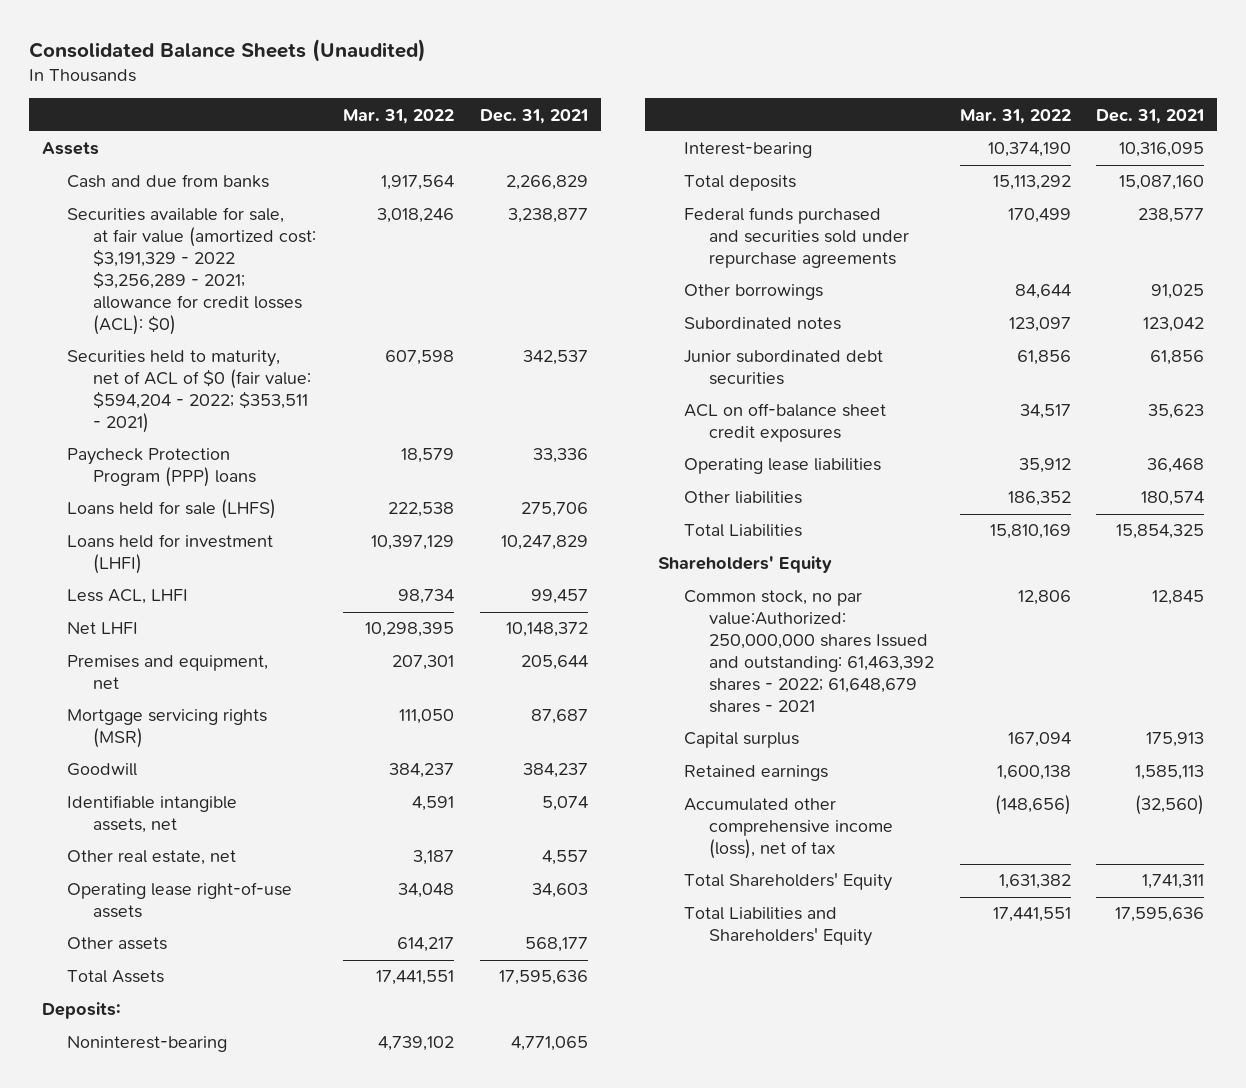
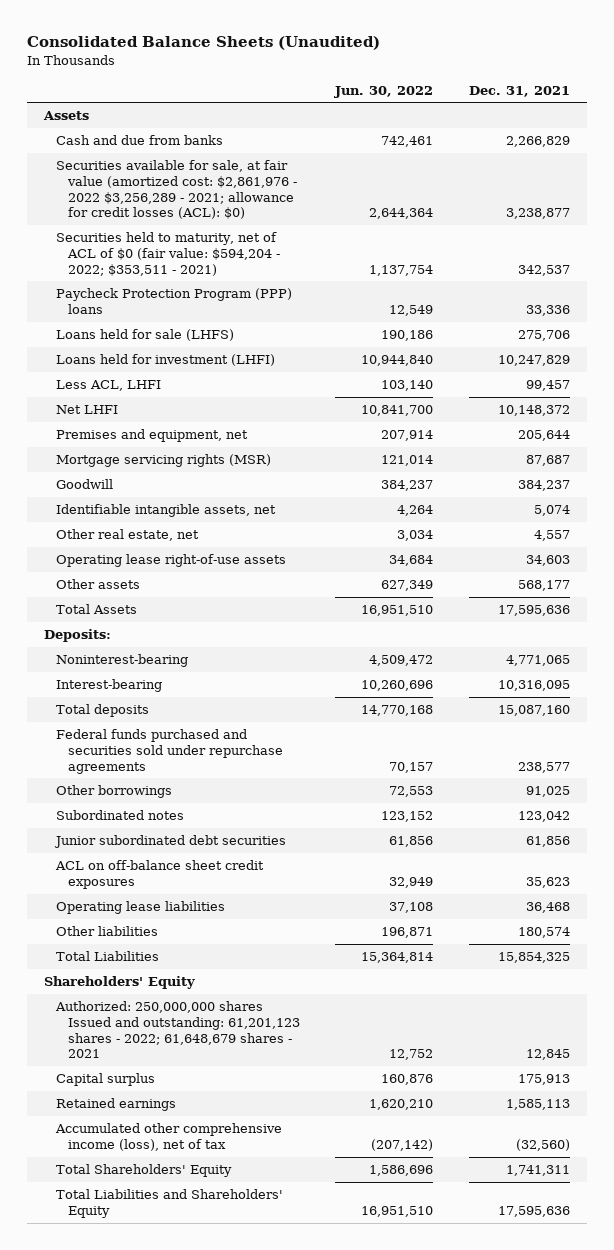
[343,108,455,124] Mar. 31, 2022 -> none
none -> [334,85,434,98] Jun. 30, 2022
[67,207,316,335] Securities available for sale, at fair value (amortized cost: $3,191,329 - 2022 $3,256,289 - 2021; allowance for credit losses (ACL): $0) -> [56,160,297,220] Securities available for sale, at fair value (amortized cost: $2,861,976 - 2022 $3,256,289 - 2021; allowance for credit losses (ACL): $0)
[683,590,935,713] Common stock, no par value:Authorized: 250,000,000 shares Issued and outstanding: 61,463,392 shares - 2022; 61,648,679 shares - 2021 -> [55,1001,300,1059] Authorized: 250,000,000 shares Issued and outstanding: 61,201,123 shares - 2022; 61,648,679 shares - 2021

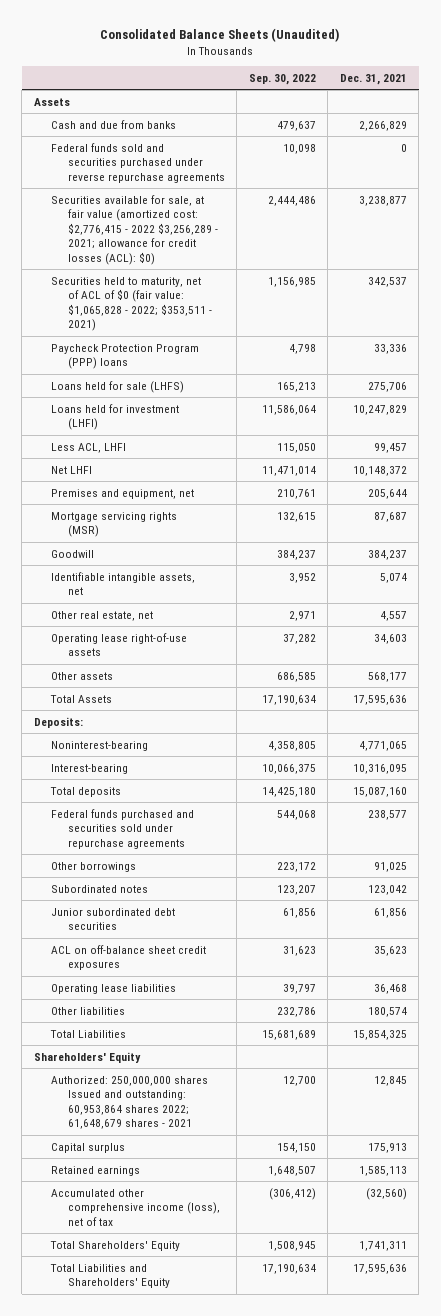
[334,85,434,98] Jun. 30, 2022 -> none
none -> [248,73,316,85] Sep. 30, 2022
none -> [50,142,226,183] Federal funds sold and securities purchased under reverse repurchase agreements
[56,160,297,220] Securities available for sale, at fair value (amortized cost: $2,861,976 - 2022 $3,256,289 - 2021; allowance for credit losses (ACL): $0) -> [50,194,219,266] Securities available for sale, at fair value (amortized cost: $2,776,415 - 2022 $3,256,289 - 2021; allowance for credit losses (ACL): $0)
[56,232,280,276] Securities held to maturity, net of ACL of $0 (fair value: $594,204 - 2022; $353,511 - 2021) -> [50,276,213,332] Securities held to maturity, net of ACL of $0 (fair value: $1,065,828 - 2022; $353,511 - 2021)
[55,1001,300,1059] Authorized: 250,000,000 shares Issued and outstanding: 61,201,123 shares - 2022; 61,648,679 shares - 2021 -> [50,1075,208,1130] Authorized: 250,000,000 shares Issued and outstanding: 60,953,864 shares 2022; 61,648,679 shares - 2021

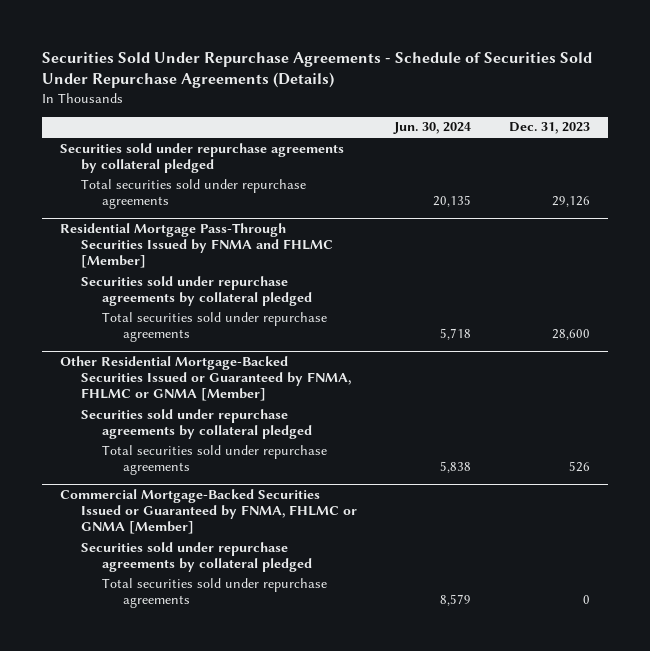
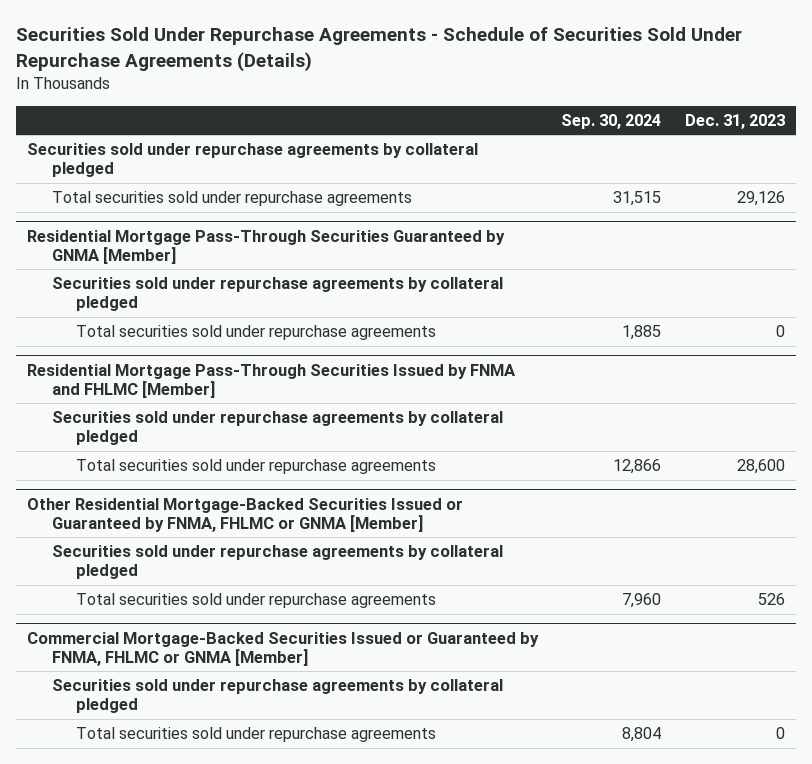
[393,122,472,135] Jun. 30, 2024 -> none
none -> [561,113,662,129] Sep. 30, 2024
none -> [27,229,506,264] Residential Mortgage Pass-Through Securities Guaranteed by GNMA [Member]
none -> [51,277,503,312] Securities sold under repurchase agreements by collateral pledged
none -> [76,325,437,341] Total securities sold under repurchase agreements

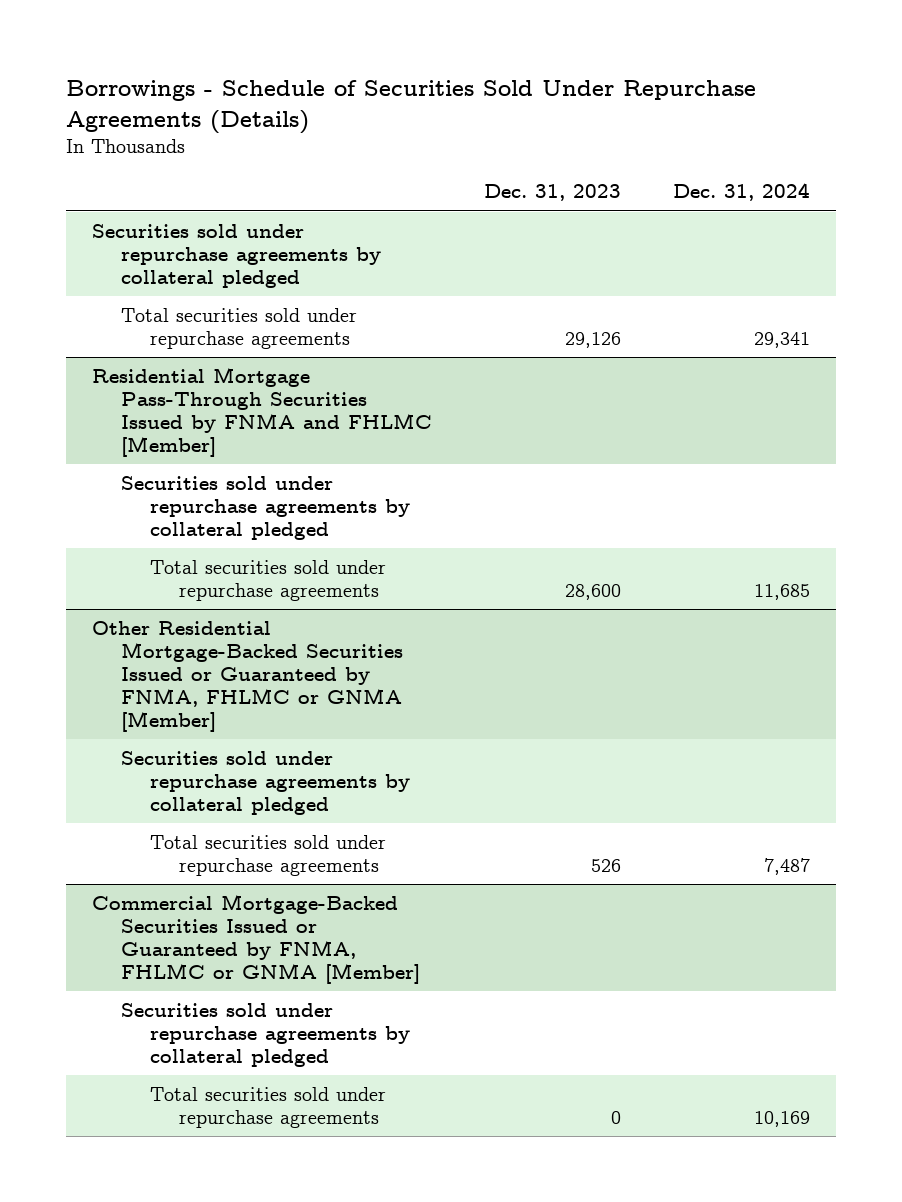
[15,27,742,73] Securities Sold Under Repurchase Agreements - Schedule of Securities Sold Under Repurchase Agreements (Details) -> [65,80,756,134] Borrowings - Schedule of Securities Sold Under Repurchase Agreements (Details)
[561,113,662,129] Sep. 30, 2024 -> none
none -> [672,183,810,202] Dec. 31, 2024
[27,229,506,264] Residential Mortgage Pass-Through Securities Guaranteed by GNMA [Member] -> none
[51,277,503,312] Securities sold under repurchase agreements by collateral pledged -> none
[76,325,437,341] Total securities sold under repurchase agreements -> none

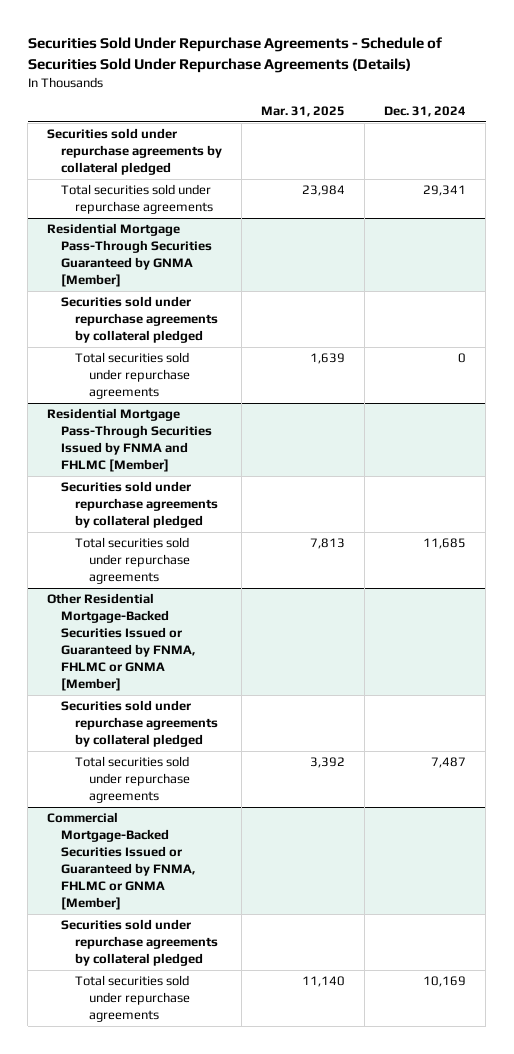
[65,80,756,134] Borrowings - Schedule of Securities Sold Under Repurchase Agreements (Details) -> [27,37,442,73] Securities Sold Under Repurchase Agreements - Schedule of Securities Sold Under Repurchase Agreements (Details)
[483,184,621,202] Dec. 31, 2023 -> none
none -> [261,106,346,118] Mar. 31, 2025
none -> [47,223,213,288] Residential Mortgage Pass-Through Securities Guaranteed by GNMA [Member]
none -> [61,296,219,344] Securities sold under repurchase agreements by collateral pledged
none -> [75,352,191,400] Total securities sold under repurchase agreements

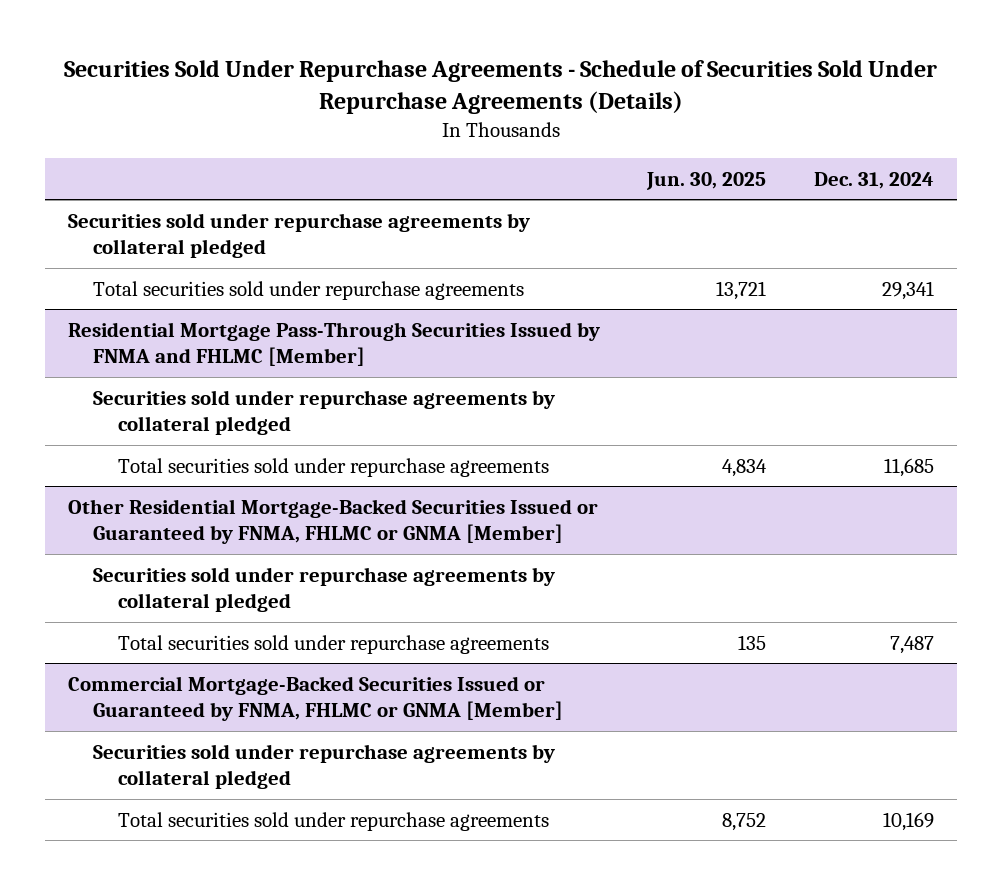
[261,106,346,118] Mar. 31, 2025 -> none
none -> [646,171,767,190] Jun. 30, 2025
[47,223,213,288] Residential Mortgage Pass-Through Securities Guaranteed by GNMA [Member] -> none
[61,296,219,344] Securities sold under repurchase agreements by collateral pledged -> none
[75,352,191,400] Total securities sold under repurchase agreements -> none

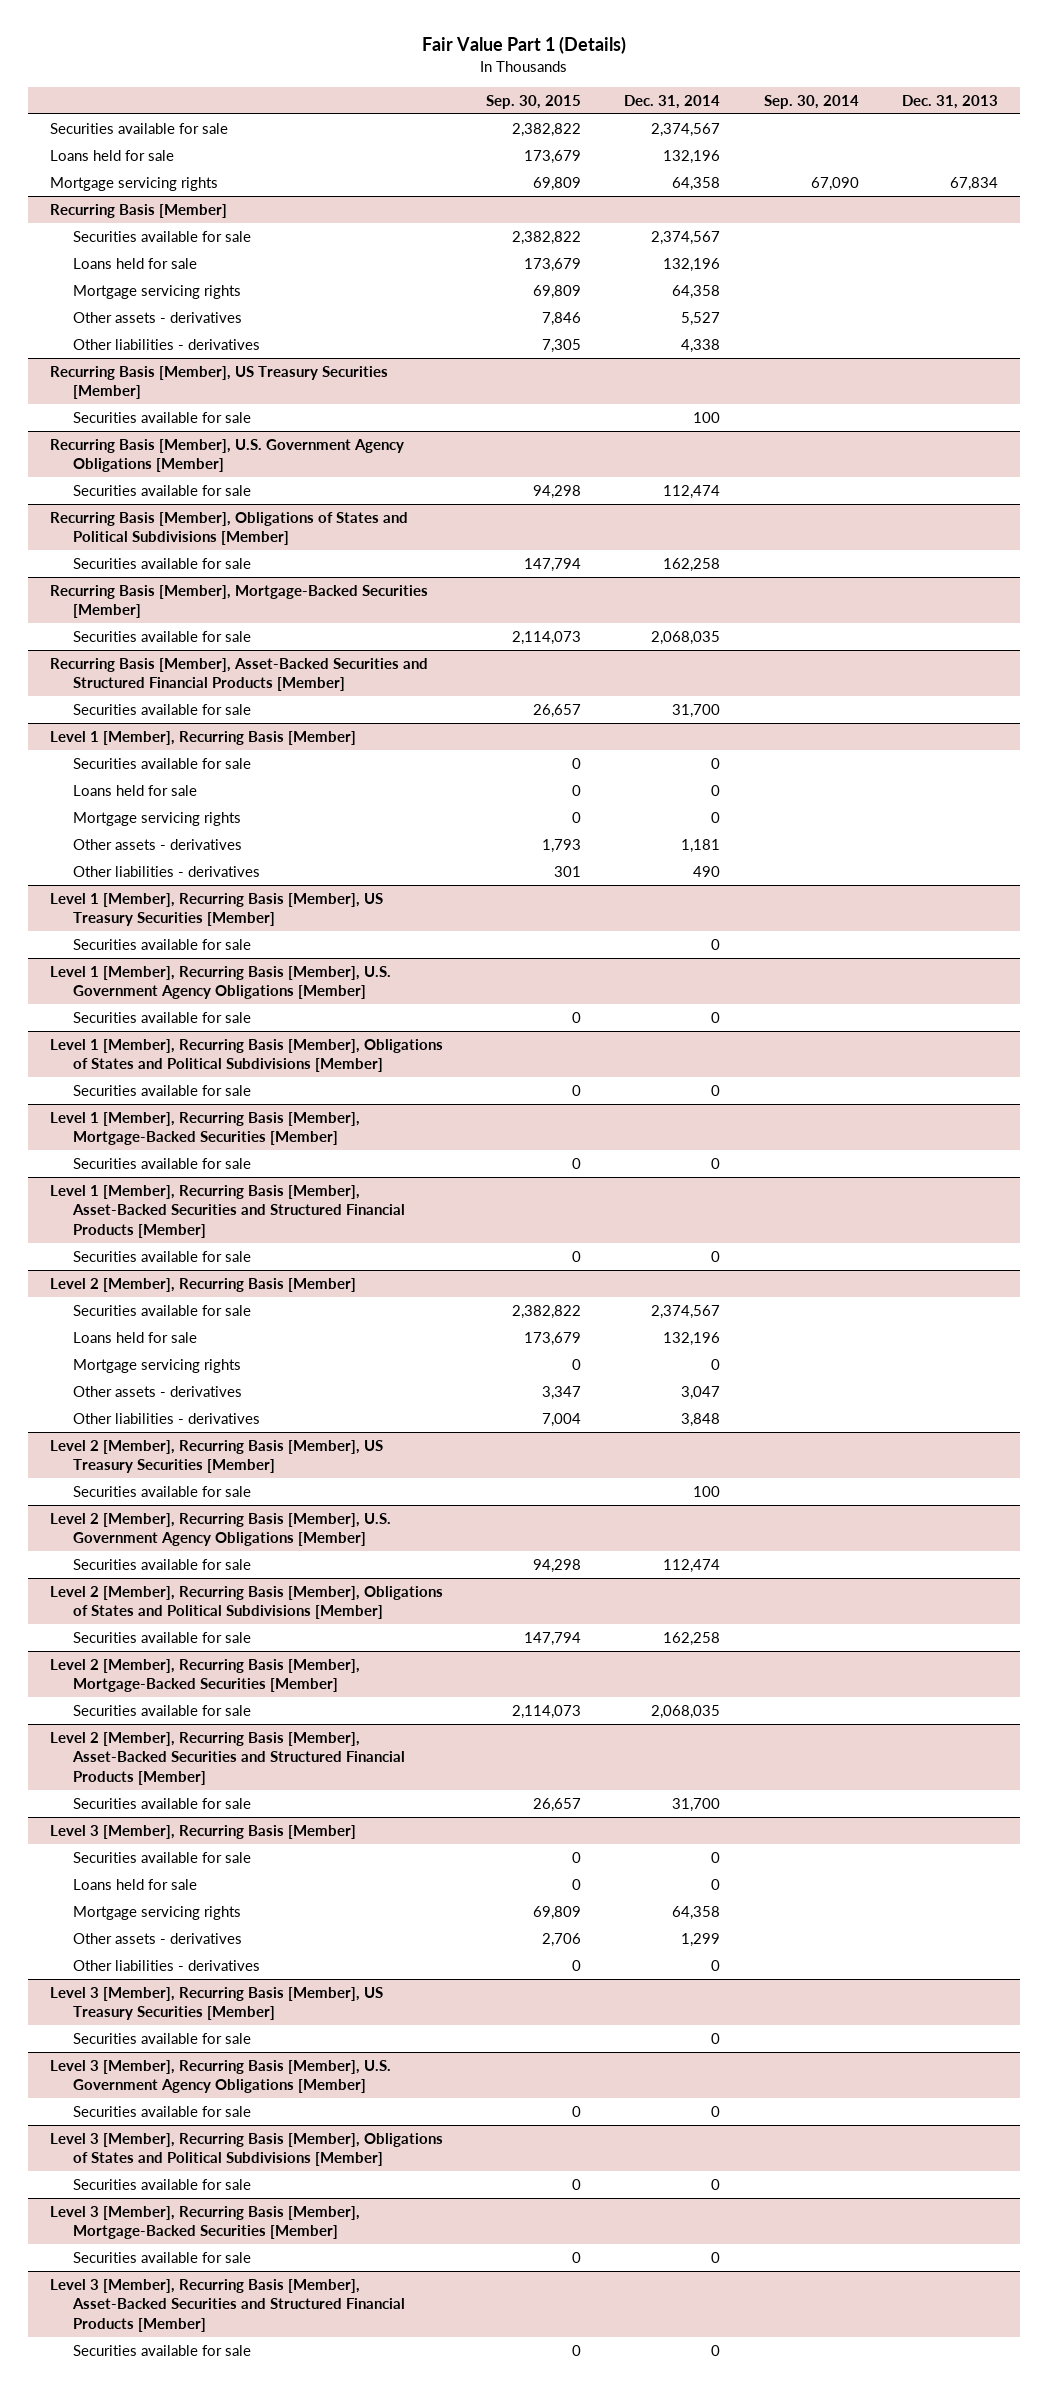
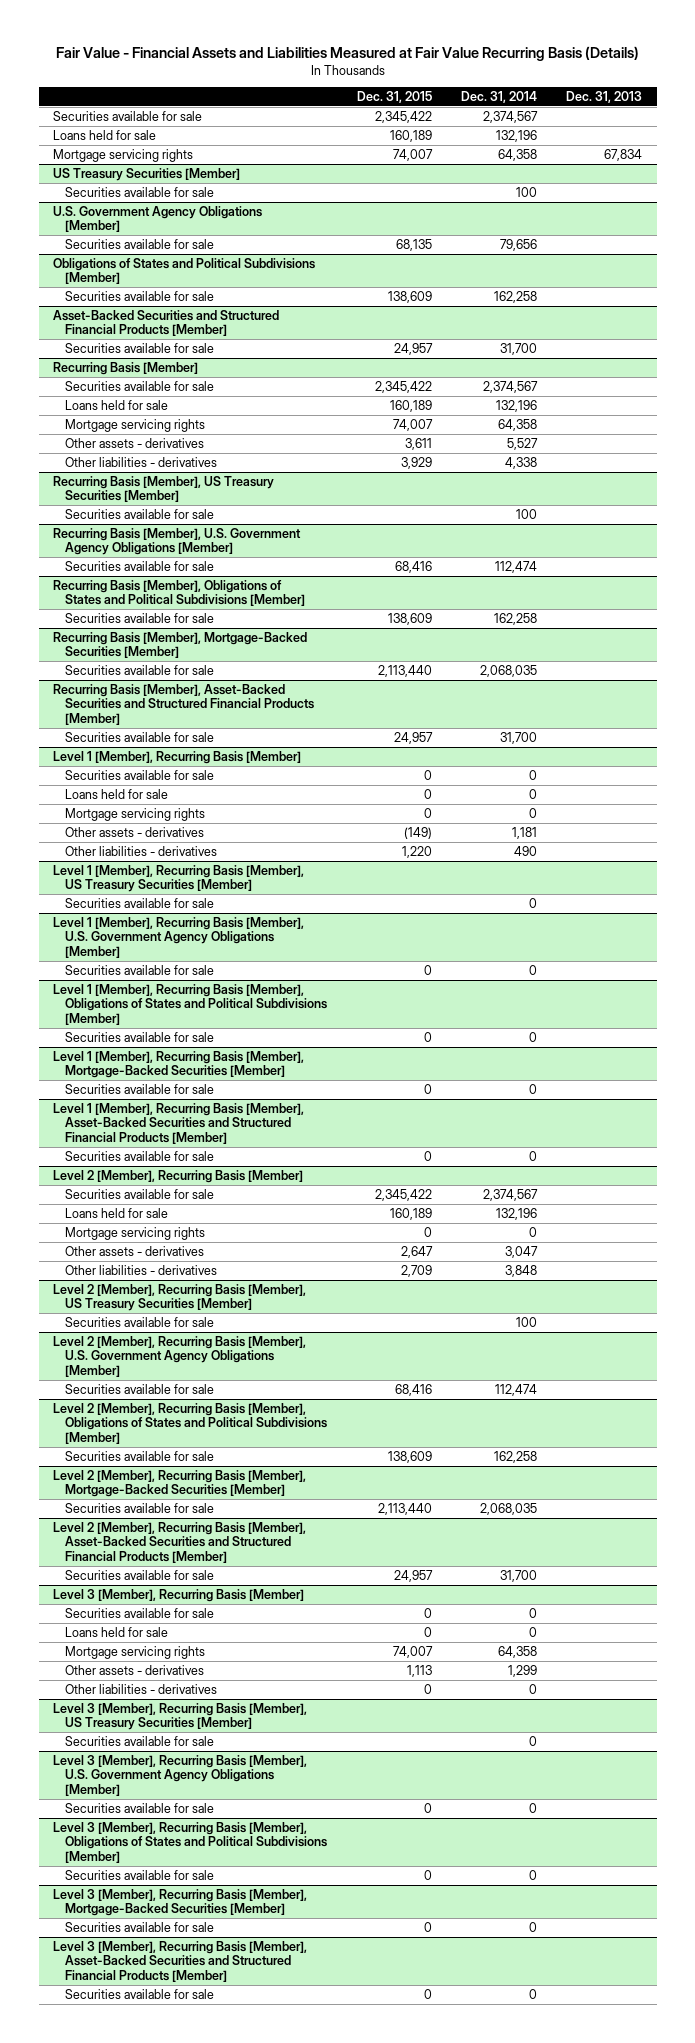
[421,36,626,55] Fair Value Part 1 (Details) -> [55,45,639,61] Fair Value - Financial Assets and Liabilities Measured at Fair Value Recurring Basis (Details)
[485,94,581,109] Sep. 30, 2015 -> none
[763,94,859,109] Sep. 30, 2014 -> none
none -> [356,91,432,104] Dec. 31, 2015
none -> [53,167,241,181] US Treasury Securities [Member]
none -> [65,186,215,197] Securities available for sale
none -> [53,205,263,233] U.S. Government Agency Obligations [Member]
none -> [65,238,215,249] Securities available for sale
none -> [53,257,316,285] Obligations of States and Political Subdivisions [Member]
none -> [65,290,215,301] Securities available for sale
none -> [53,309,280,337] Asset-Backed Securities and Structured Financial Products [Member]
none -> [65,342,215,353] Securities available for sale

